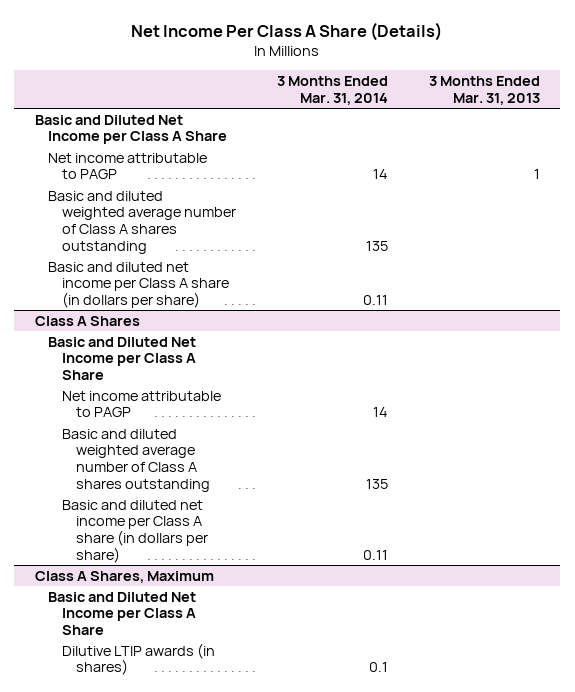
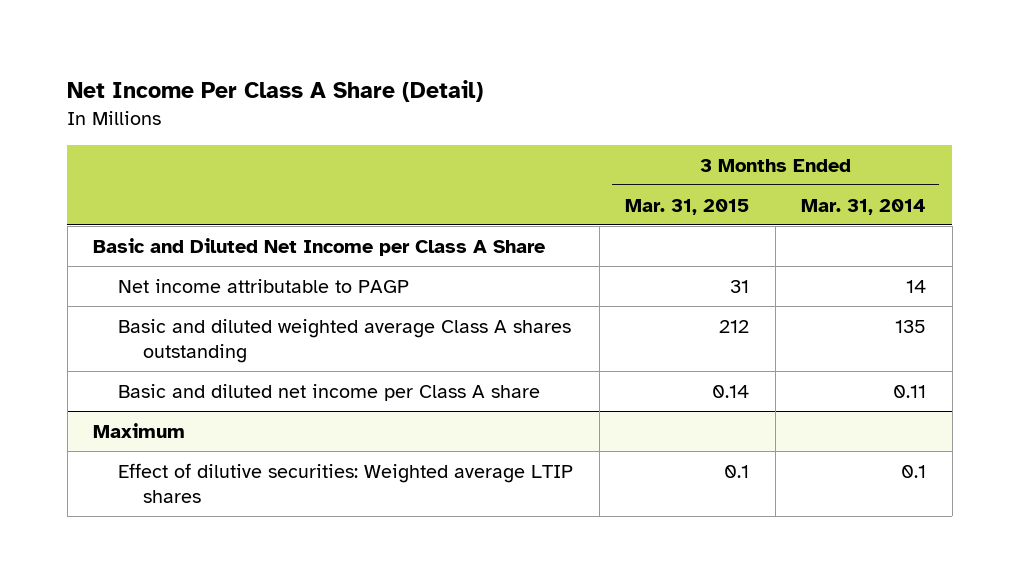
[131,21,443,41] Net Income Per Class A Share (Details) -> [67,80,484,103] Net Income Per Class A Share (Detail)
[428,76,540,105] 3 Months Ended Mar. 31, 2013 -> none
none -> [625,198,750,215] Mar. 31, 2015
[34,315,140,326] Class A Shares -> none
[48,336,197,381] Basic and Diluted Net Income per Class A Share -> none
[61,390,221,418] Net income attributable to PAGP -> none
[61,428,210,492] Basic and diluted weighted average number of Class A shares outstanding -> none
[61,499,208,563] Basic and diluted net income per Class A share (in dollars per share) -> none
[34,570,214,583] Class A Shares, Maximum -> none
[48,591,197,636] Basic and Diluted Net Income per Class A Share -> none
[48,190,236,254] Basic and diluted weighted average number of Class A shares outstanding -> [118,318,572,363] Basic and diluted weighted average Class A shares outstanding
[48,261,229,309] Basic and diluted net income per Class A share (in dollars per share) -> [118,383,541,401] Basic and diluted net income per Class A share
none -> [93,422,186,438] Maximum
[61,642,215,676] Dilutive LTIP awards (in shares) -> [118,462,574,503] Effect of dilutive securities: Weighted average LTIP shares

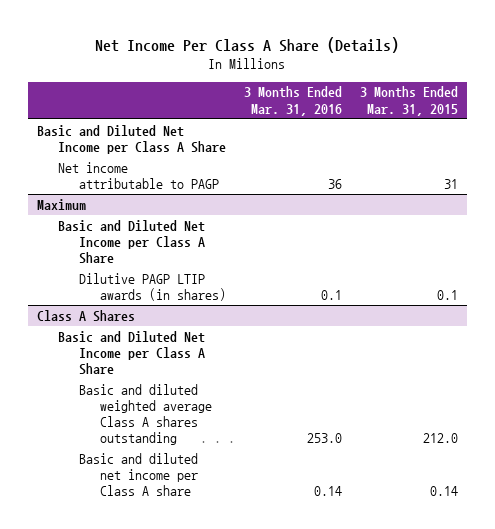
[67,80,484,103] Net Income Per Class A Share (Detail) -> [95,36,400,53] Net Income Per Class A Share (Details)
[801,198,927,215] Mar. 31, 2014 -> none
none -> [243,86,342,116] 3 Months Ended Mar. 31, 2016
[118,318,572,363] Basic and diluted weighted average Class A shares outstanding -> none
[118,383,541,401] Basic and diluted net income per Class A share -> none
none -> [57,219,205,265] Basic and Diluted Net Income per Class A Share
[118,462,574,503] Effect of dilutive securities: Weighted average LTIP shares -> [78,272,226,301] Dilutive PAGP LTIP awards (in shares)
none -> [37,309,136,322] Class A Shares
none -> [57,330,205,376] Basic and Diluted Net Income per Class A Share
none -> [78,383,212,446] Basic and diluted weighted average Class A shares outstanding
none -> [78,452,198,497] Basic and diluted net income per Class A share

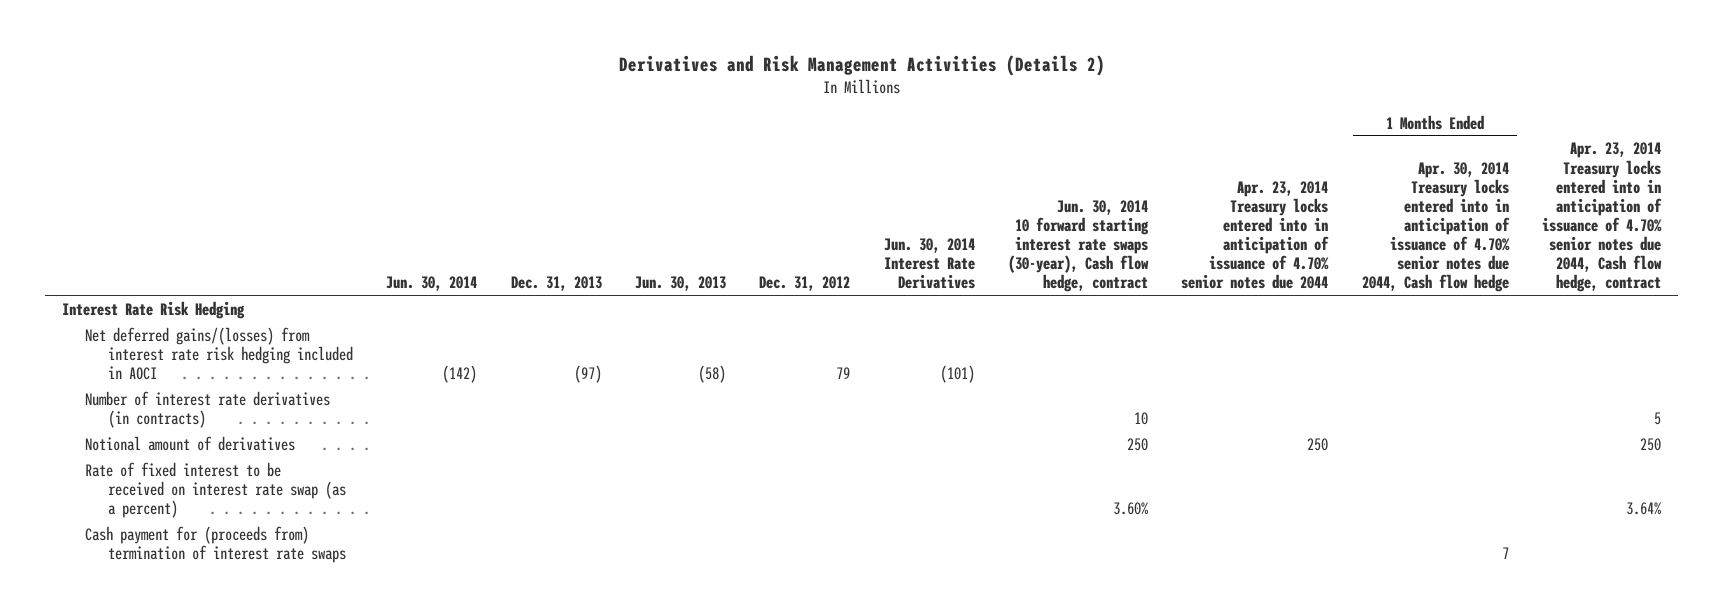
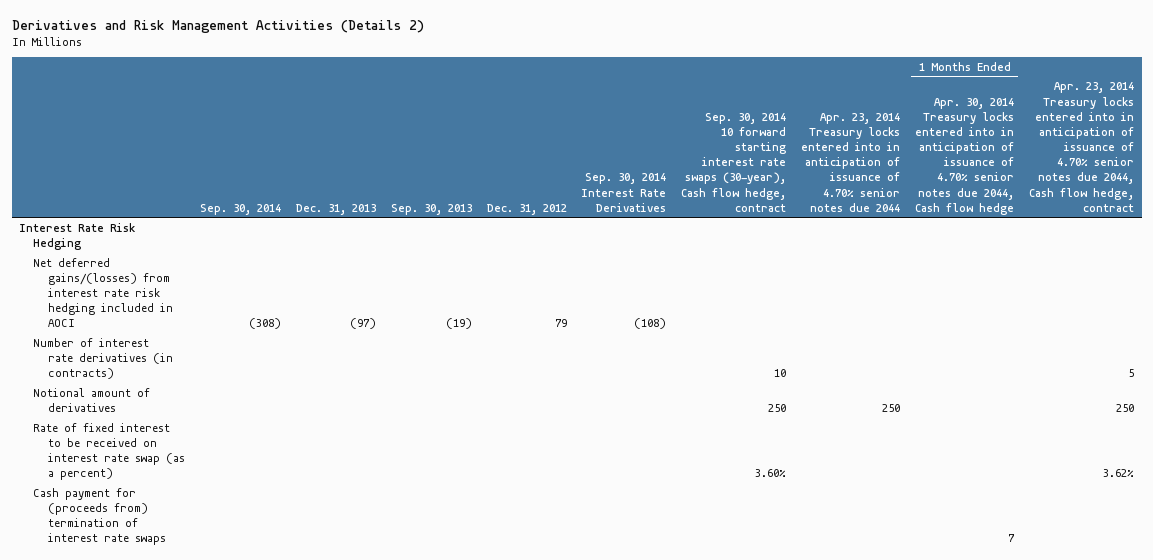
[386,276,478,292] Jun. 30, 2014 -> none
[635,276,727,292] Jun. 30, 2013 -> none
[883,237,975,290] Jun. 30, 2014 Interest Rate Derivatives -> none
[1008,199,1150,293] Jun. 30, 2014 10 forward starting interest rate swaps (30-year), Cash flow hedge, contract -> none
none -> [199,203,281,215] Sep. 30, 2014
none -> [390,203,472,215] Sep. 30, 2013
none -> [581,173,667,212] Sep. 30, 2014 Interest Rate Derivatives
none -> [681,112,787,212] Sep. 30, 2014 10 forward starting interest rate swaps (30-year), Cash flow hedge, contract
[1626,501,1662,515] 3.64% -> [1103,469,1135,478] 3.62%

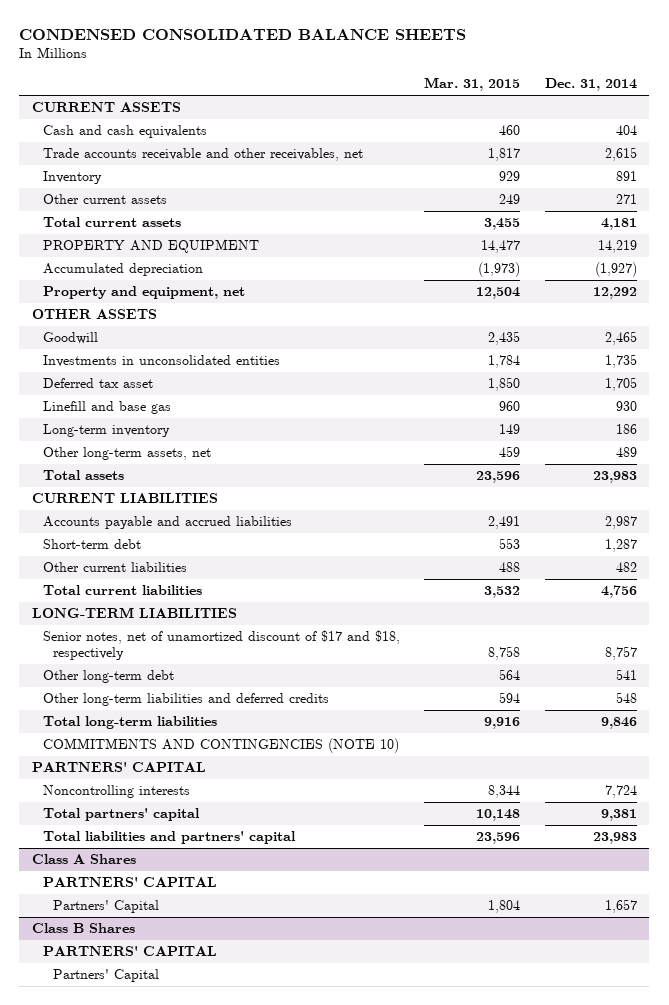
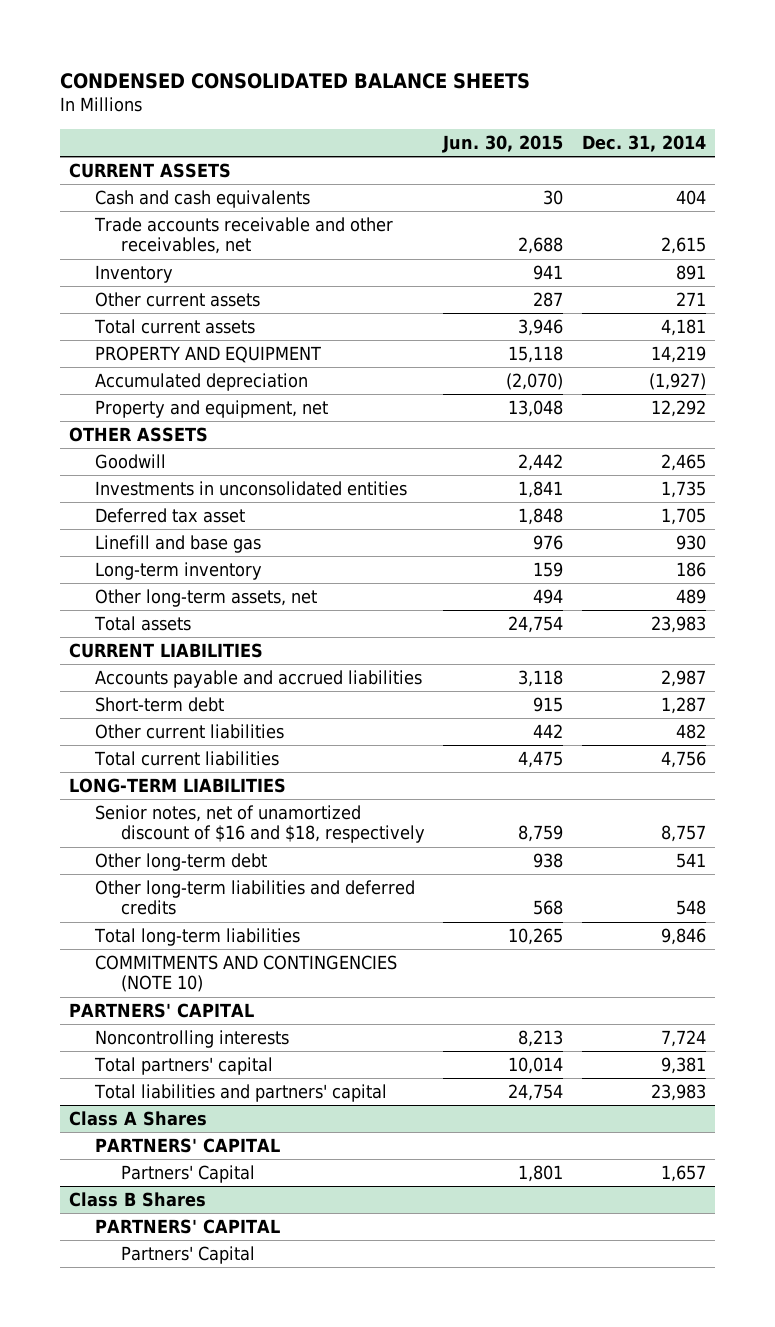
[424,77,521,92] Mar. 31, 2015 -> none
none -> [442,134,564,153] Jun. 30, 2015
[42,630,400,661] Senior notes, net of unamortized discount of $17 and $18, respectively -> [95,805,425,844] Senior notes, net of unamortized discount of $16 and $18, respectively

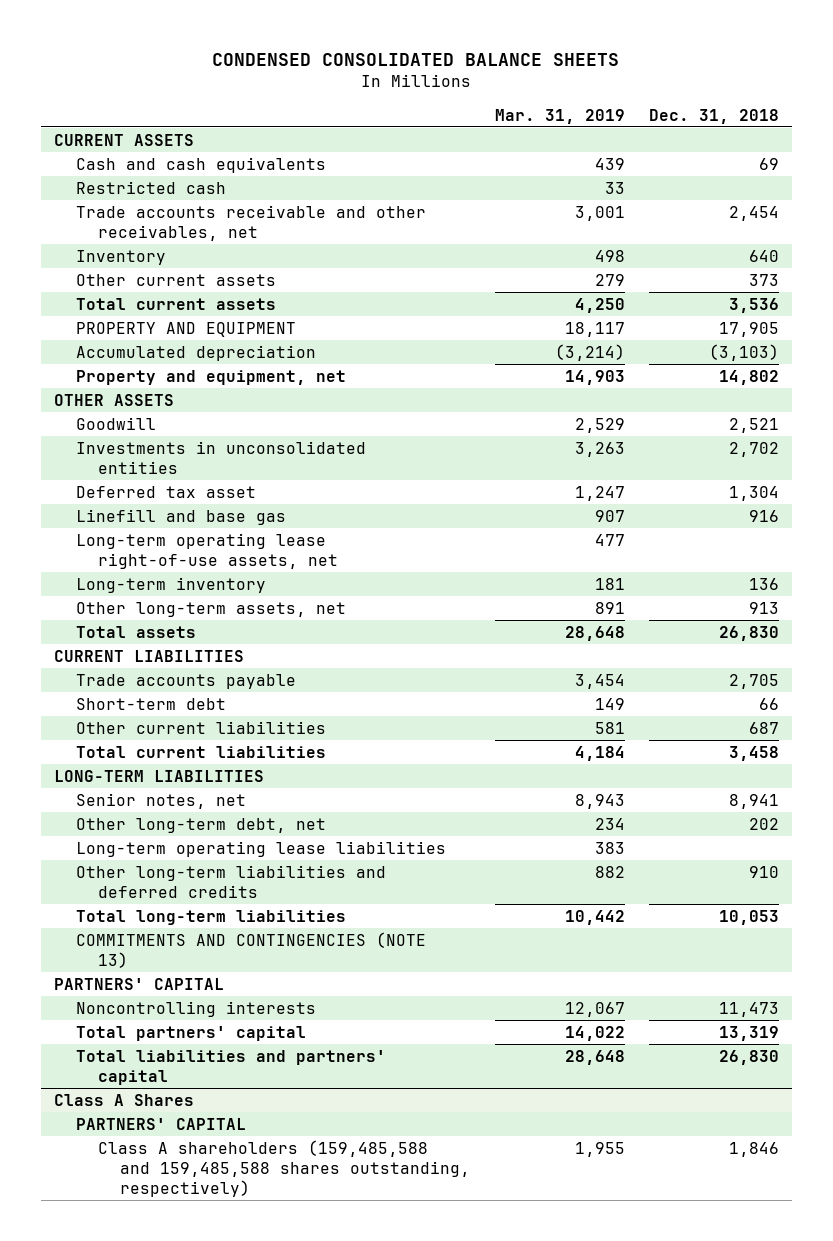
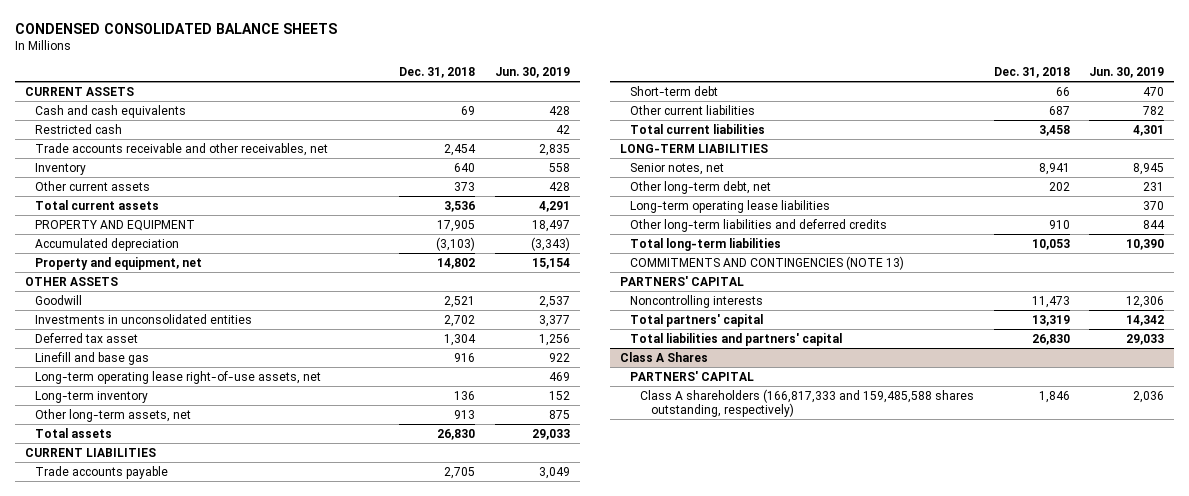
[494,108,625,124] Mar. 31, 2019 -> none
none -> [494,67,570,79] Jun. 30, 2019
[97,1139,470,1197] Class A shareholders (159,485,588 and 159,485,588 shares outstanding, respectively) -> [640,388,975,418] Class A shareholders (166,817,333 and 159,485,588 shares outstanding, respectively)

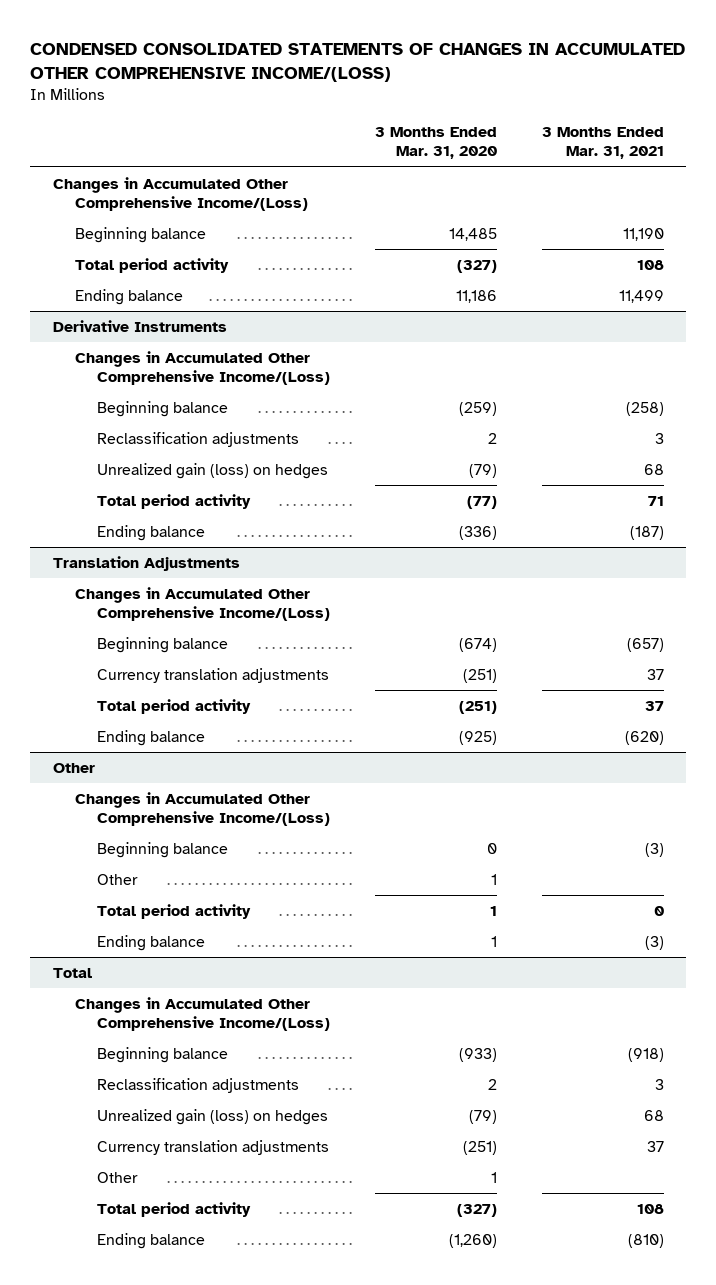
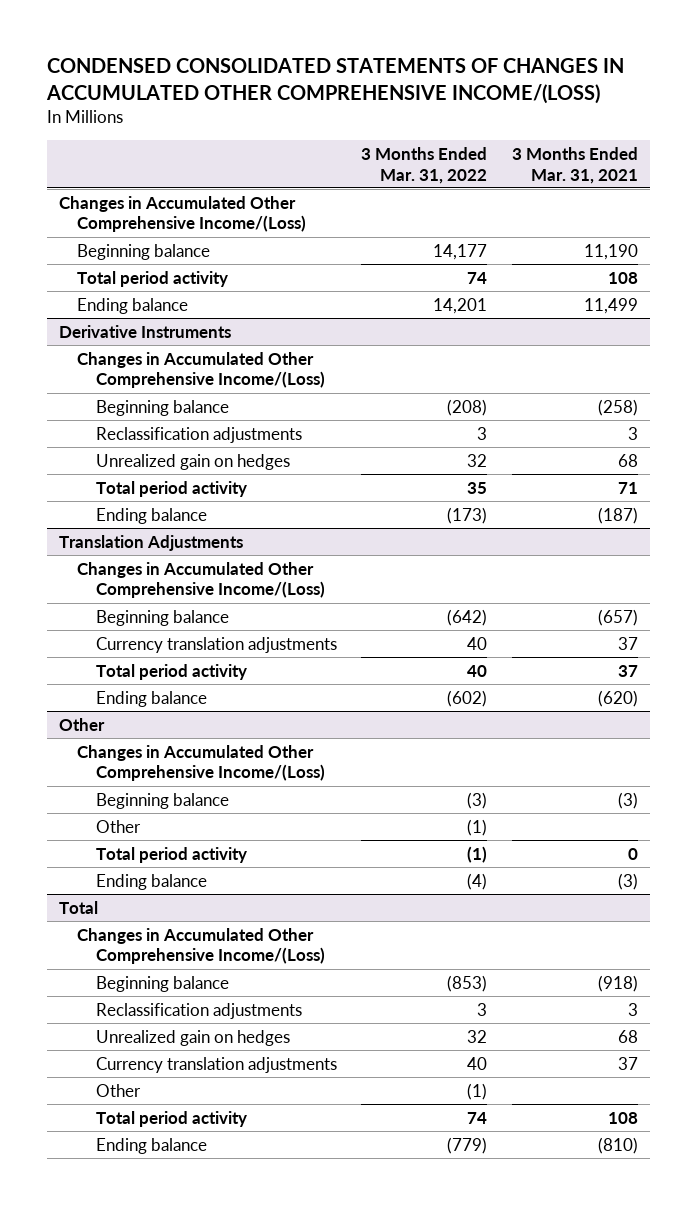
[374,127,497,160] 3 Months Ended Mar. 31, 2020 -> none
none -> [361,146,488,184] 3 Months Ended Mar. 31, 2022
[96,462,328,479] Unrealized gain (loss) on hedges -> [96,453,291,470] Unrealized gain on hedges
[96,1108,328,1125] Unrealized gain (loss) on hedges -> [96,1029,291,1046] Unrealized gain on hedges

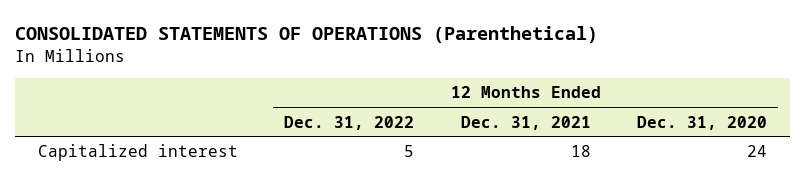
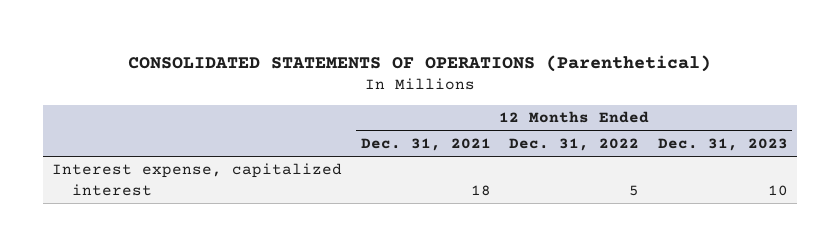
[636,115,767,130] Dec. 31, 2020 -> none
none -> [657,137,788,151] Dec. 31, 2023
[38,144,239,162] Capitalized interest -> [52,163,343,196] Interest expense, capitalized interest

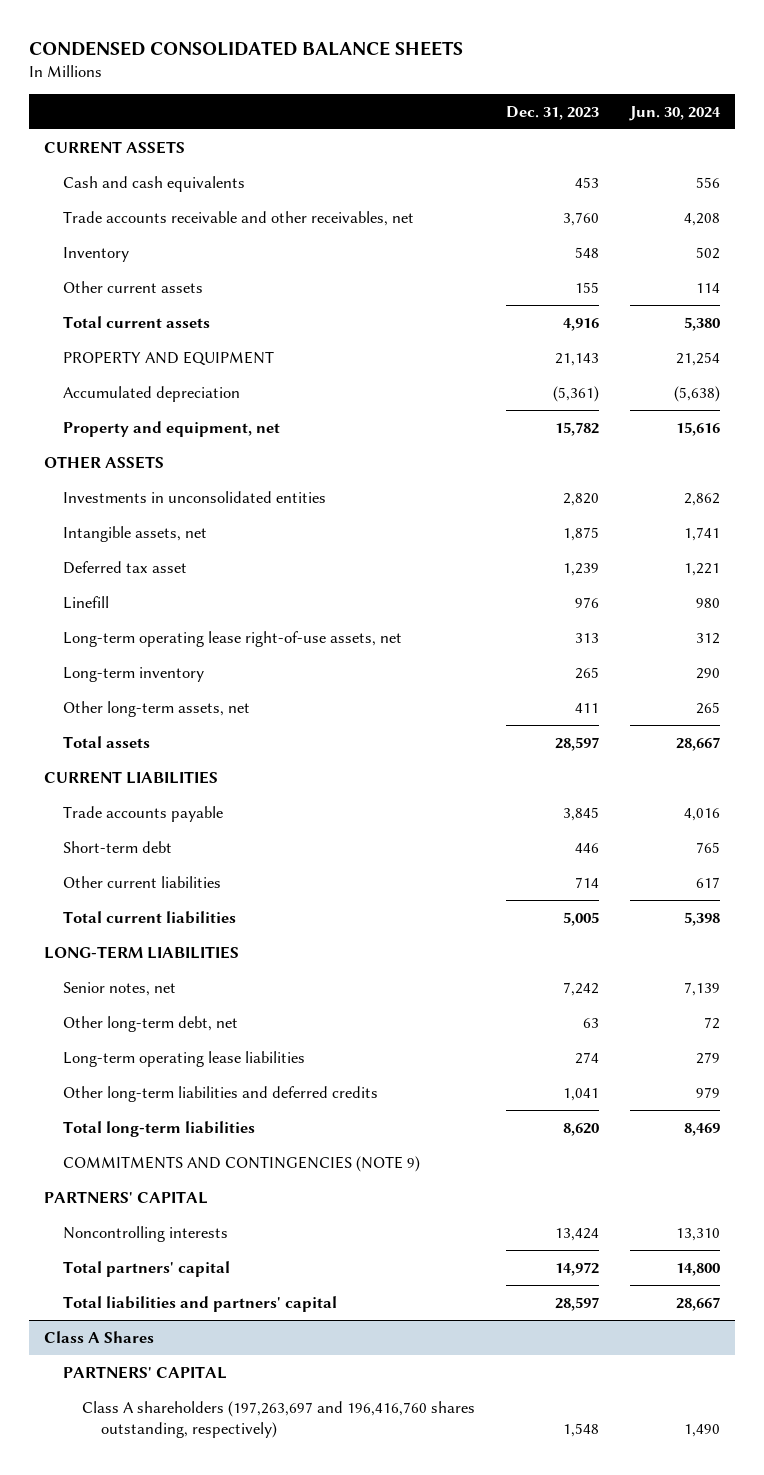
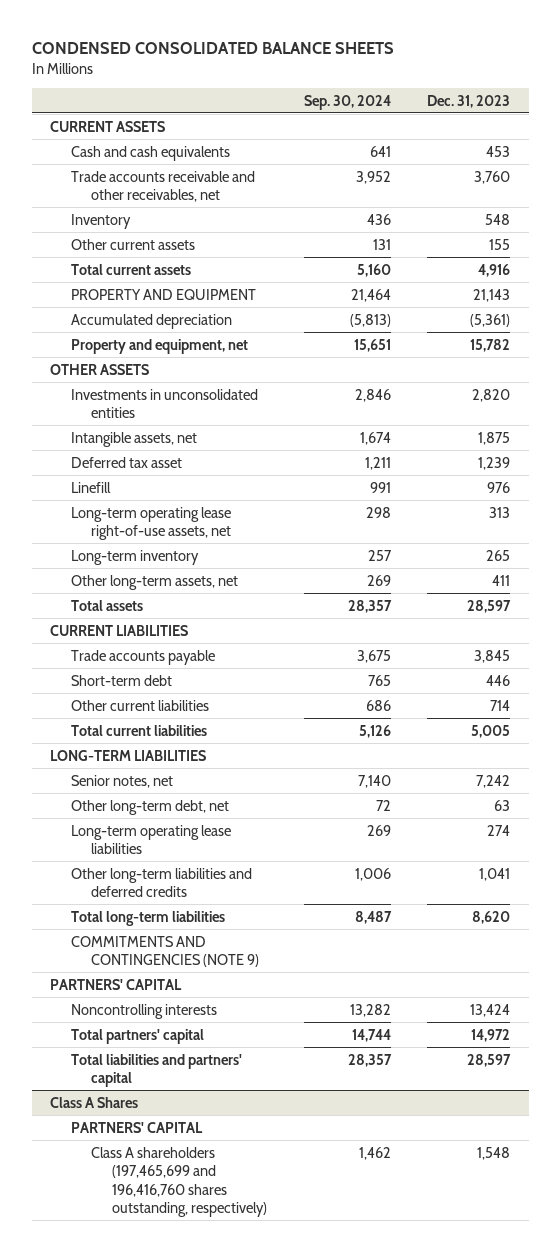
[628,105,721,121] Jun. 30, 2024 -> none
none -> [303,94,391,110] Sep. 30, 2024
[81,1400,475,1439] Class A shareholders (197,263,697 and 196,416,760 shares outstanding, respectively) -> [91,1146,268,1218] Class A shareholders (197,465,699 and 196,416,760 shares outstanding, respectively)

